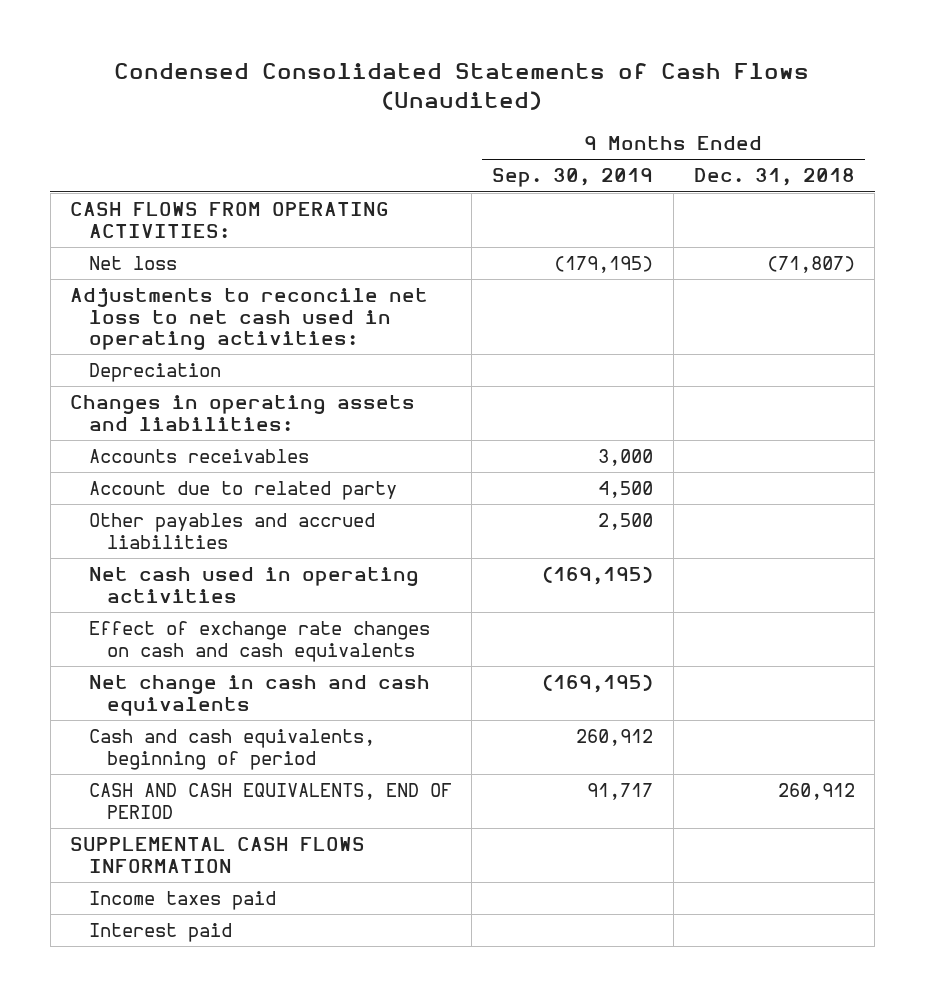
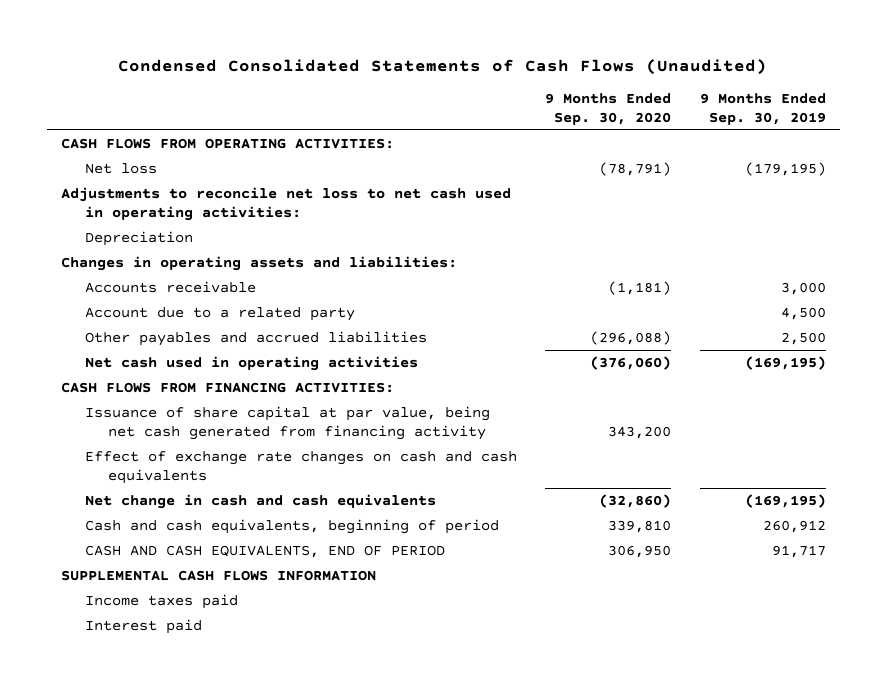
[693,168,855,187] Dec. 31, 2018 -> none
none -> [545,92,672,125] 9 Months Ended Sep. 30, 2020
[88,449,309,464] Accounts receivables -> [84,281,256,294] Accounts receivable
[88,481,397,501] Account due to related party -> [84,307,355,322] Account due to a related party
none -> [61,382,395,394] CASH FLOWS FROM FINANCING ACTIVITIES:
none -> [84,406,490,440] Issuance of share capital at par value, being net cash generated from financing activity

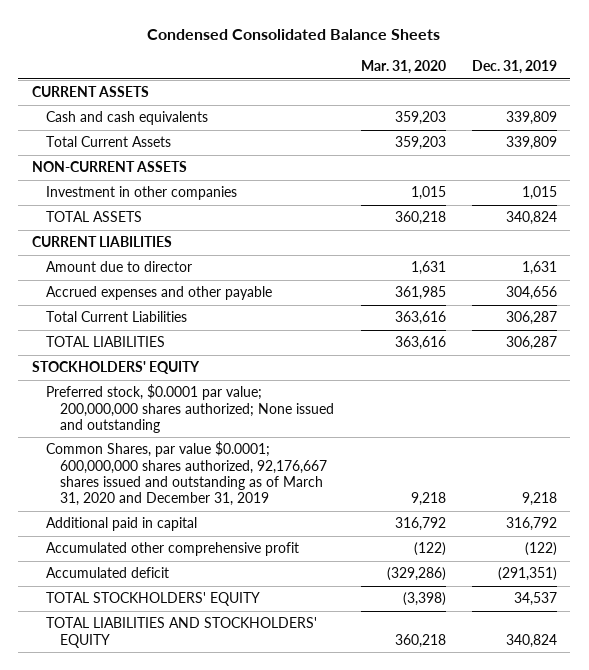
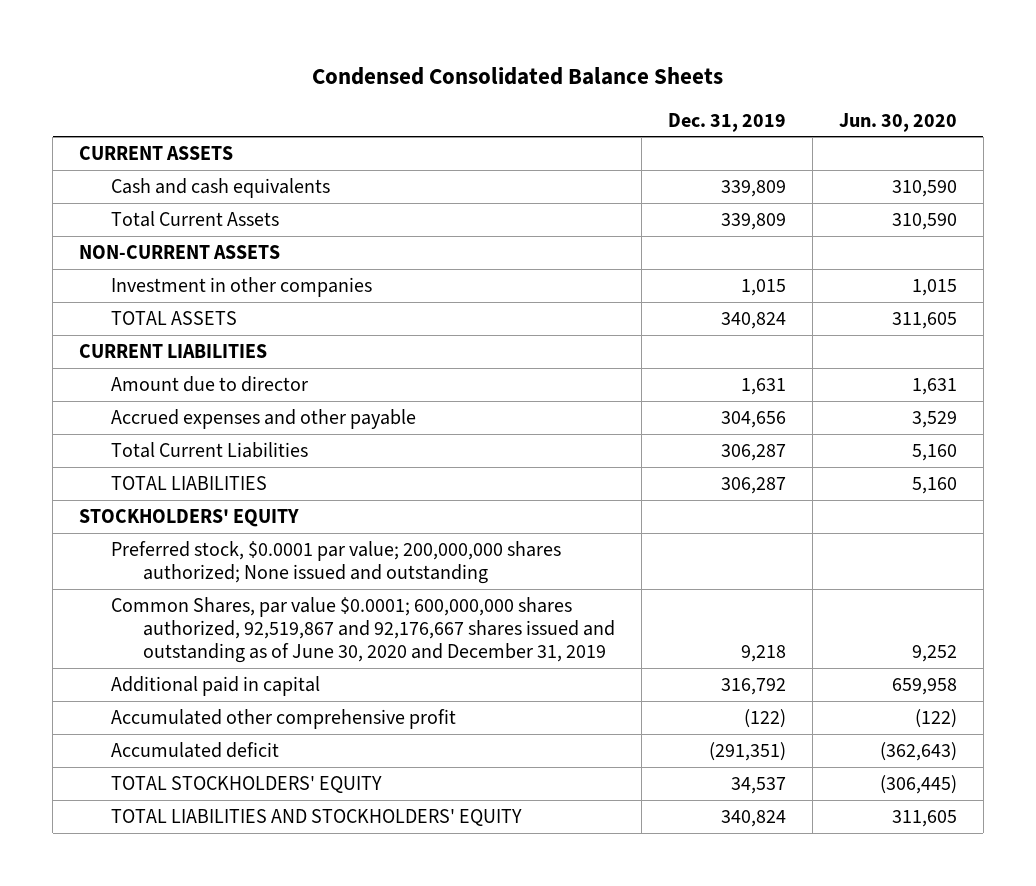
[360,60,446,75] Mar. 31, 2020 -> none
none -> [838,112,957,132] Jun. 30, 2020
[45,441,328,507] Common Shares, par value $0.0001; 600,000,000 shares authorized, 92,176,667 shares issued and outstanding as of March 31, 2020 and December 31, 2019 -> [110,596,615,663] Common Shares, par value $0.0001; 600,000,000 shares authorized, 92,519,867 and 92,176,667 shares issued and outstanding as of June 30, 2020 and December 31, 2019

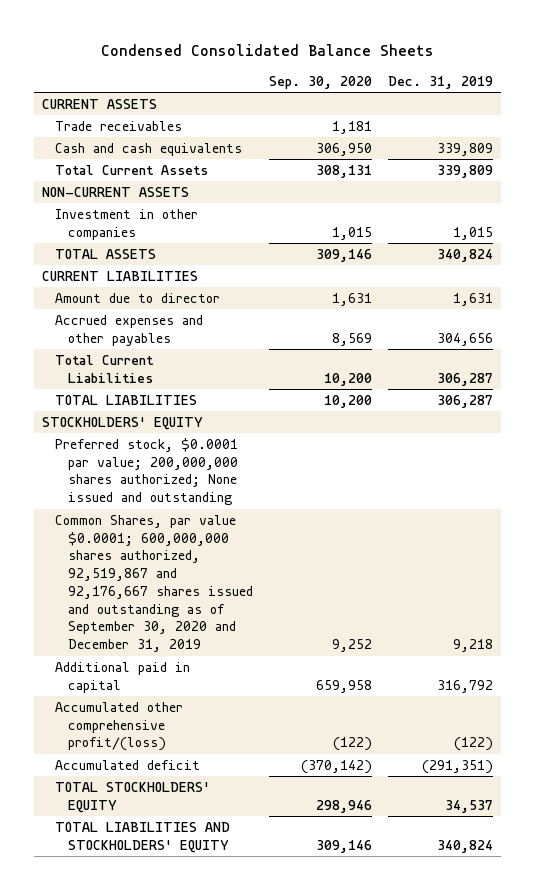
[838,112,957,132] Jun. 30, 2020 -> none
none -> [269,75,373,89] Sep. 30, 2020
none -> [55,120,183,131] Trade receivables
[110,408,416,429] Accrued expenses and other payable -> [55,314,204,346] Accrued expenses and other payables
[110,596,615,663] Common Shares, par value $0.0001; 600,000,000 shares authorized, 92,519,867 and 92,176,667 shares issued and outstanding as of June 30, 2020 and December 31, 2019 -> [55,514,254,653] Common Shares, par value $0.0001; 600,000,000 shares authorized, 92,519,867 and 92,176,667 shares issued and outstanding as of September 30, 2020 and December 31, 2019
[110,708,456,729] Accumulated other comprehensive profit -> [55,701,184,752] Accumulated other comprehensive profit/(loss)

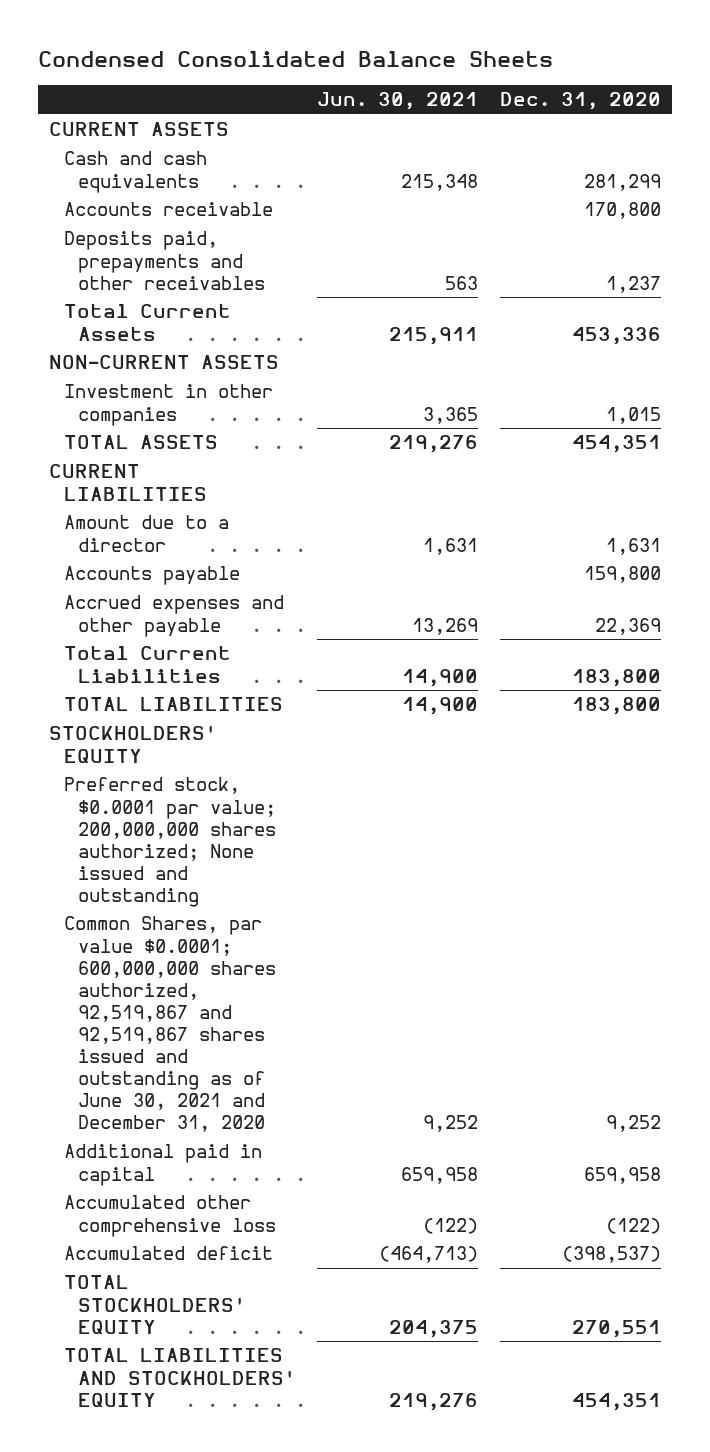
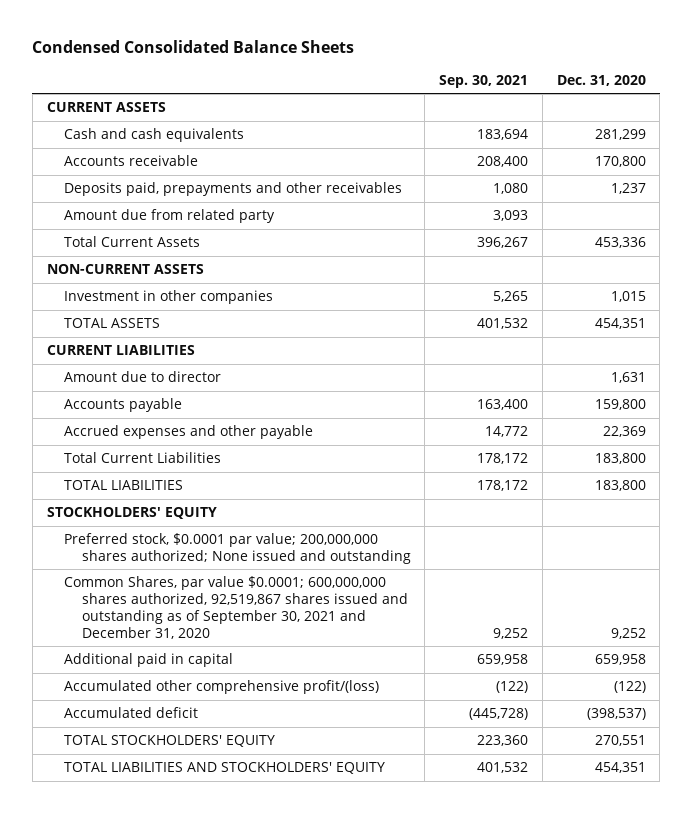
[316,92,478,111] Jun. 30, 2021 -> none
none -> [439,74,529,88] Sep. 30, 2021
none -> [64,209,276,224] Amount due from related party
[63,515,229,552] Amount due to a director -> [64,371,222,383] Amount due to director
[63,916,276,1133] Common Shares, par value $0.0001; 600,000,000 shares authorized, 92,519,867 and 92,519,867 shares issued and outstanding as of June 30, 2021 and December 31, 2020 -> [64,576,408,639] Common Shares, par value $0.0001; 600,000,000 shares authorized, 92,519,867 shares issued and outstanding as of September 30, 2021 and December 31, 2020
[63,1195,276,1237] Accumulated other comprehensive loss -> [64,680,380,695] Accumulated other comprehensive profit/(loss)

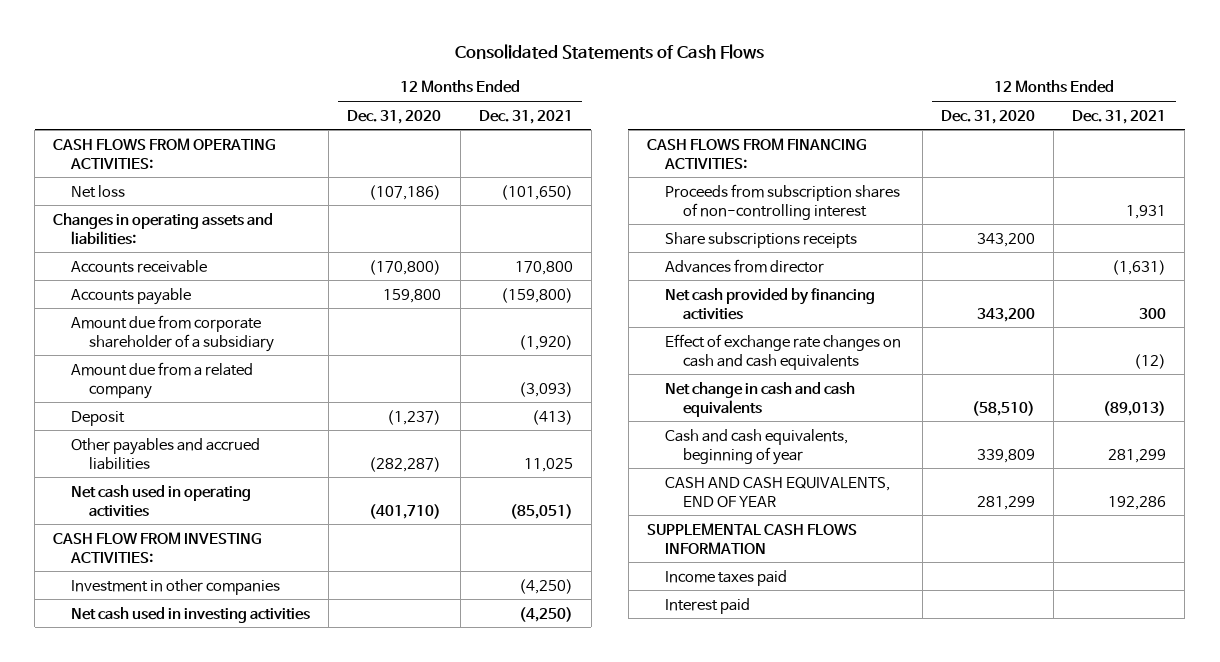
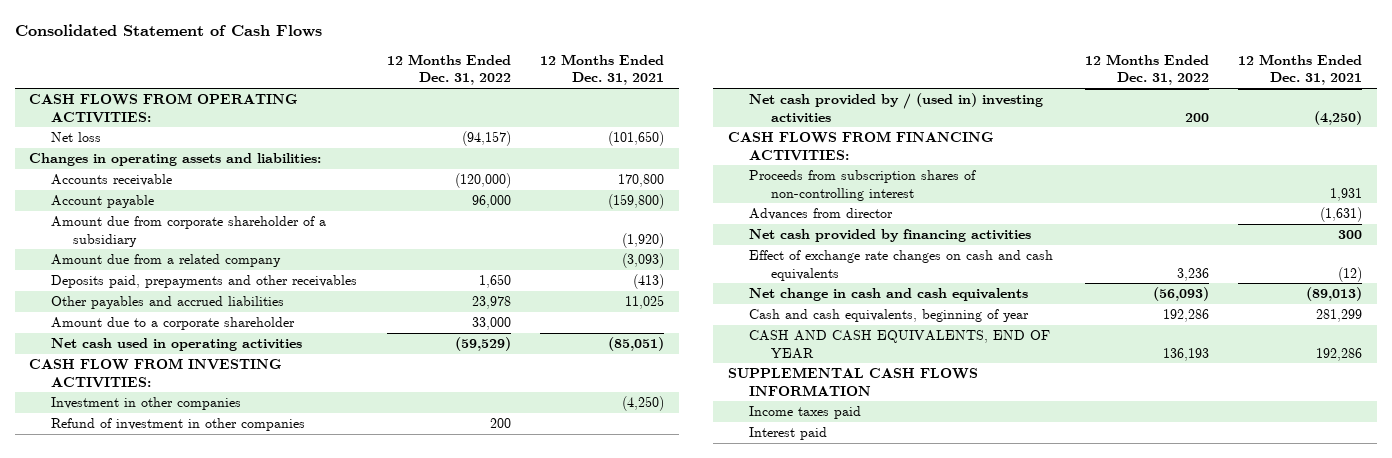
[454,43,764,59] Consolidated Statements of Cash Flows -> [14,23,322,37] Consolidated Statement of Cash Flows
[347,109,442,124] Dec. 31, 2020 -> none
none -> [386,53,511,86] 12 Months Ended Dec. 31, 2022
[71,287,192,305] Accounts payable -> [51,195,155,209] Account payable
[71,410,126,426] Deposit -> [51,275,358,289] Deposits paid, prepayments and other receivables
none -> [51,317,296,331] Amount due to a corporate shareholder
none -> [51,418,306,432] Refund of investment in other companies
[71,606,311,623] Net cash used in investing activities -> [749,93,1044,123] Net cash provided by / (used in) investing activities
[664,231,857,248] Share subscriptions receipts -> none

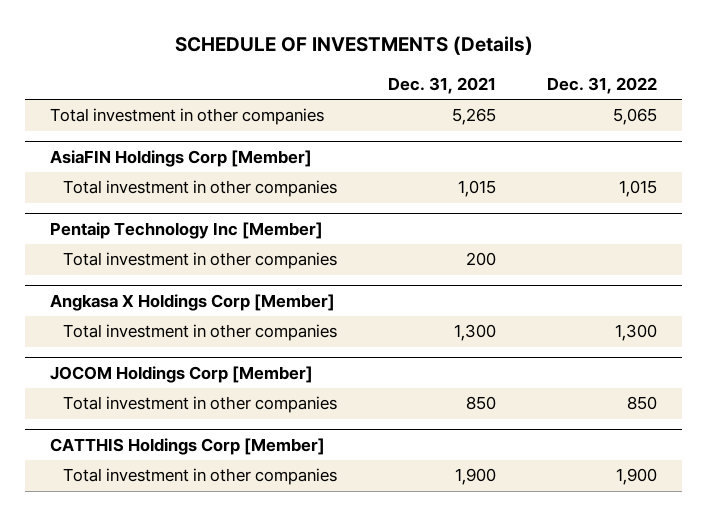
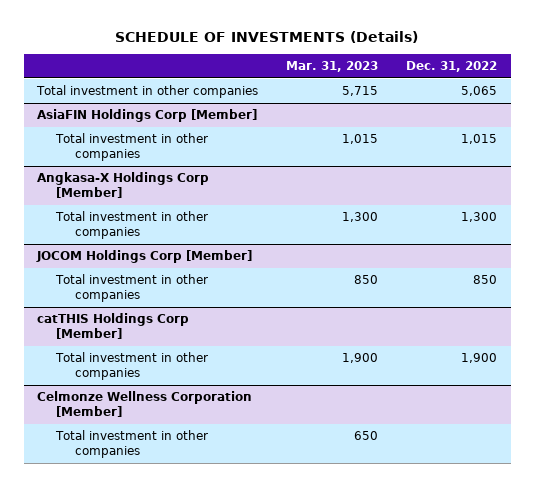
[388,76,497,94] Dec. 31, 2021 -> none
none -> [286,60,379,72] Mar. 31, 2023
[50,222,324,240] Pentaip Technology Inc [Member] -> none
[63,252,338,270] Total investment in other companies -> none
[50,294,336,312] Angkasa X Holdings Corp [Member] -> [37,172,210,199] Angkasa-X Holdings Corp [Member]
[50,438,326,456] CATTHIS Holdings Corp [Member] -> [37,313,190,340] catTHIS Holdings Corp [Member]
none -> [37,391,253,418] Celmonze Wellness Corporation [Member]
none -> [55,430,209,459] Total investment in other companies

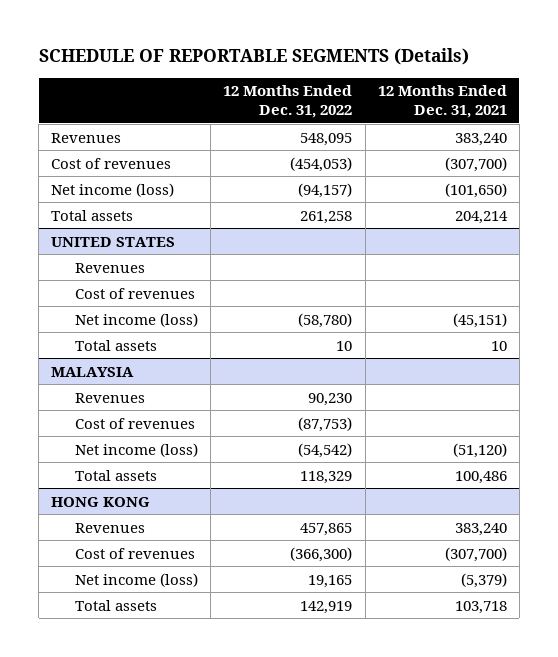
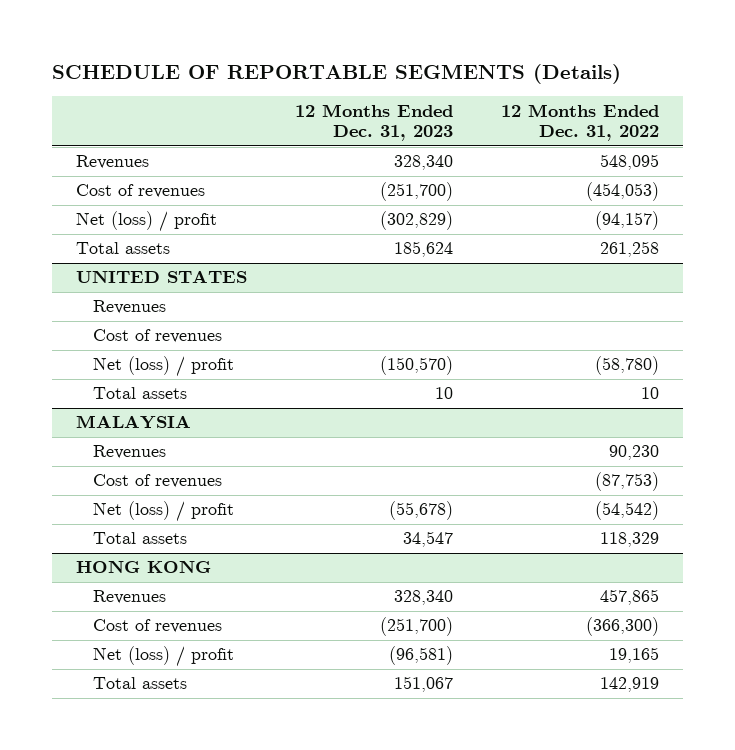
[377,85,507,119] 12 Months Ended Dec. 31, 2021 -> none
none -> [295,103,454,142] 12 Months Ended Dec. 31, 2023
[51,182,175,197] Net income (loss) -> [76,211,218,233] Net (loss) / profit
[75,312,199,327] Net income (loss) -> [93,356,235,378] Net (loss) / profit
[75,442,199,457] Net income (loss) -> [93,501,235,523] Net (loss) / profit
[75,572,199,587] Net income (loss) -> [93,646,235,668] Net (loss) / profit

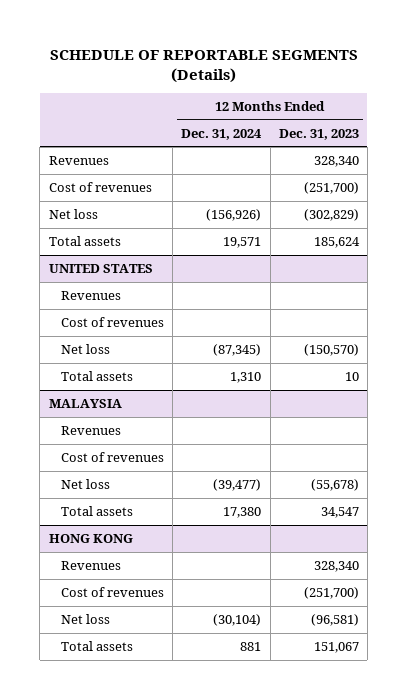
[501,103,660,142] 12 Months Ended Dec. 31, 2022 -> none
none -> [181,128,263,140] Dec. 31, 2024
[76,211,218,233] Net (loss) / profit -> [48,208,98,219] Net loss
[93,356,235,378] Net (loss) / profit -> [61,343,111,354] Net loss
[93,501,235,523] Net (loss) / profit -> [61,478,111,489] Net loss
[93,646,235,668] Net (loss) / profit -> [61,613,111,624] Net loss

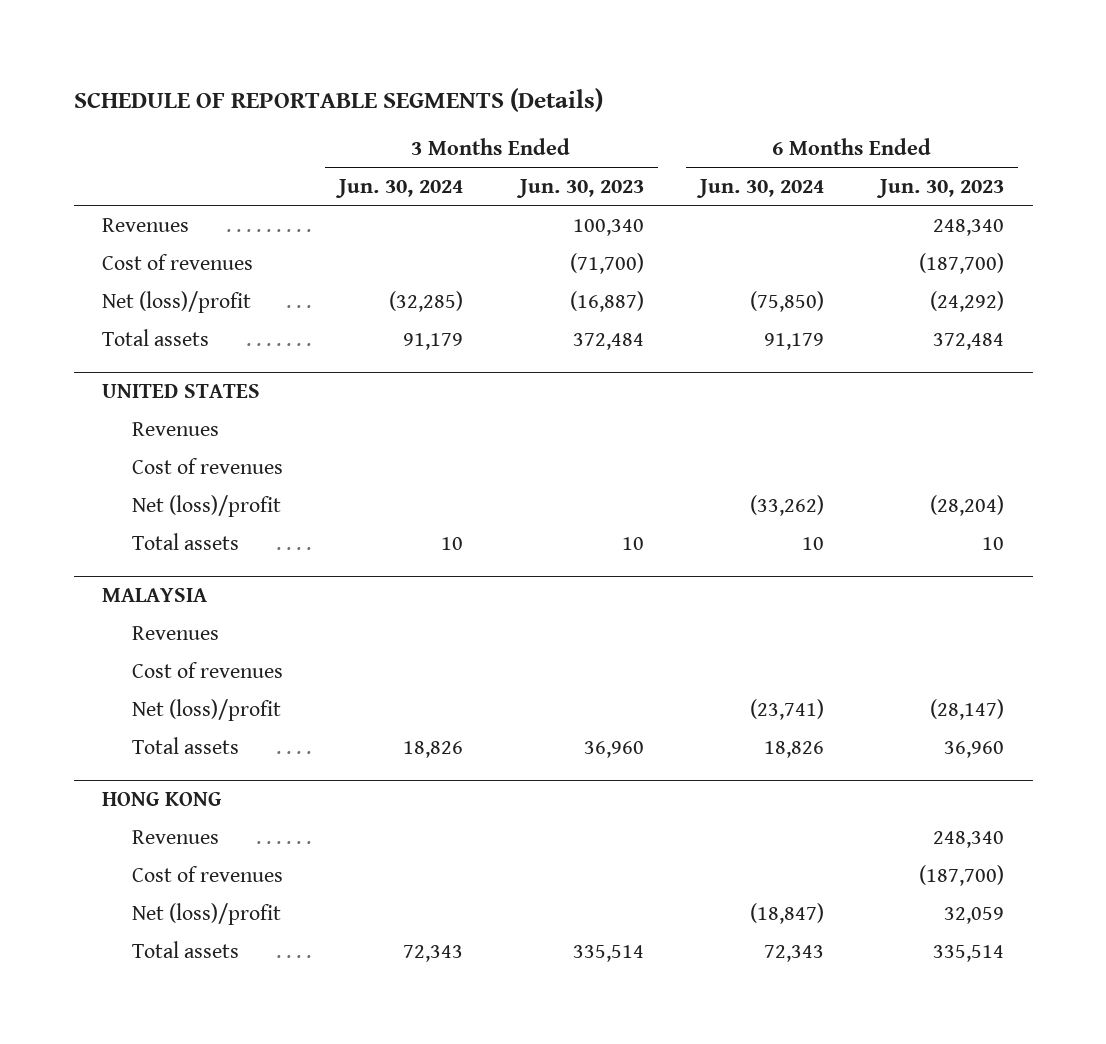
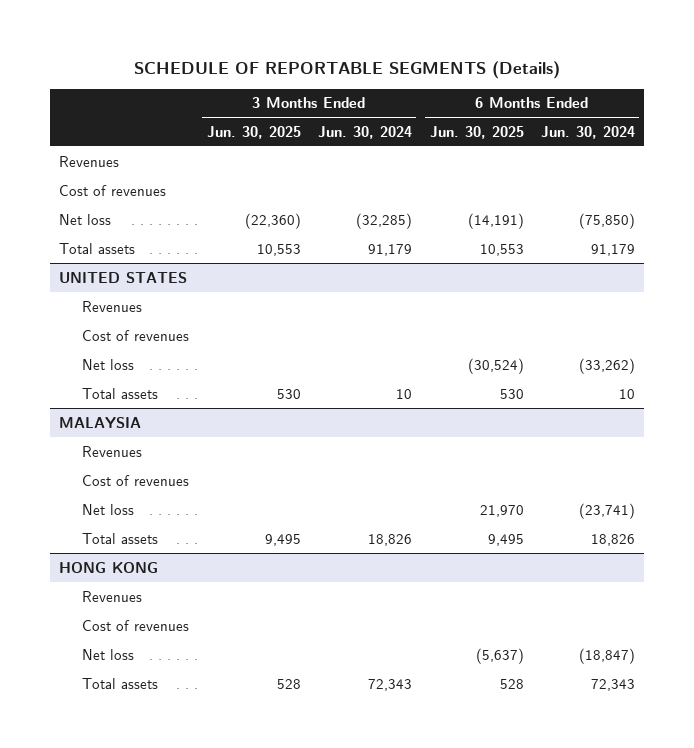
[515,179,644,199] Jun. 30, 2023 -> none
[876,179,1005,199] Jun. 30, 2023 -> none
none -> [206,125,301,139] Jun. 30, 2025
none -> [429,125,524,139] Jun. 30, 2025
[102,290,252,313] Net (loss)/profit -> [59,213,112,225] Net loss
[131,494,281,517] Net (loss)/profit -> [82,358,135,370] Net loss
[131,698,281,721] Net (loss)/profit -> [82,503,135,515] Net loss
[131,902,281,925] Net (loss)/profit -> [82,648,135,660] Net loss

